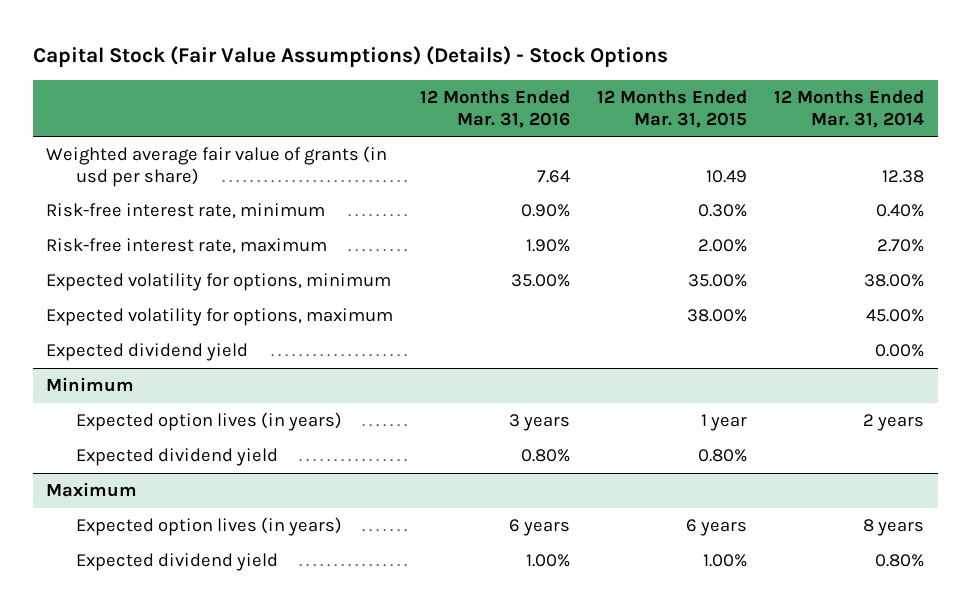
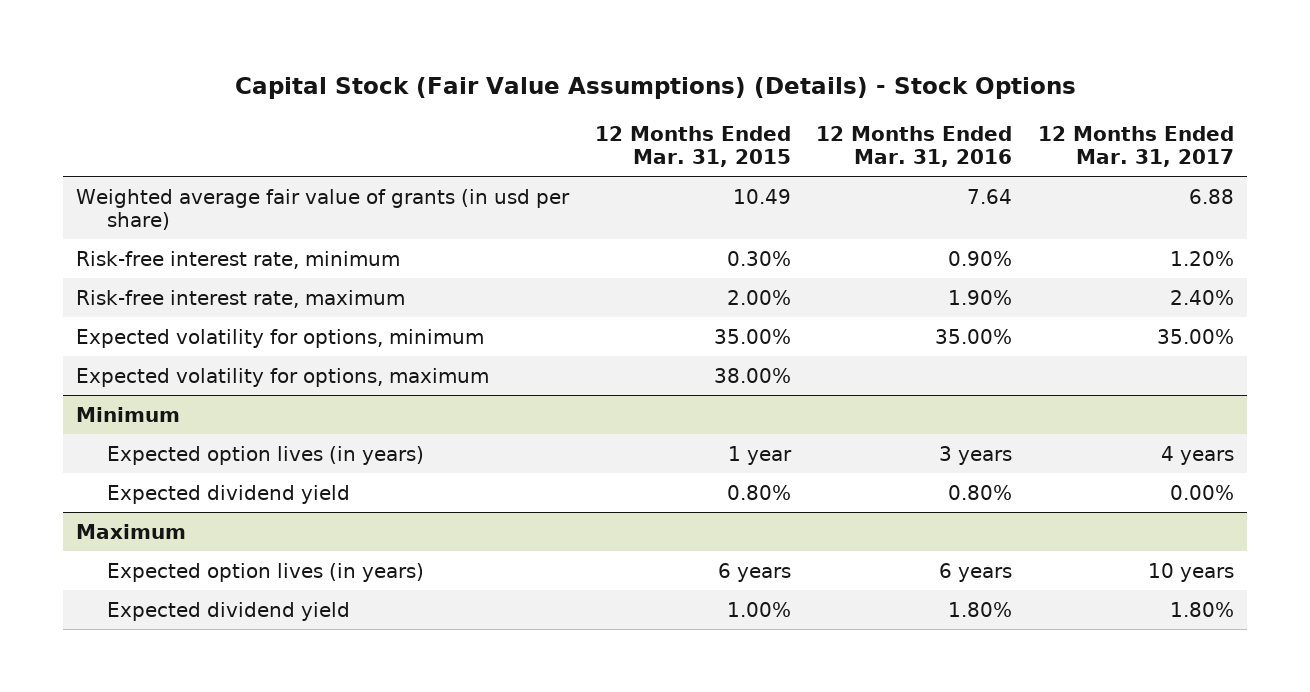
[774,90,925,128] 12 Months Ended Mar. 31, 2014 -> none
none -> [1038,125,1235,168] 12 Months Ended Mar. 31, 2017
[46,343,249,362] Expected dividend yield -> none
[526,554,571,568] 1.00% -> [948,601,1013,617] 1.80%

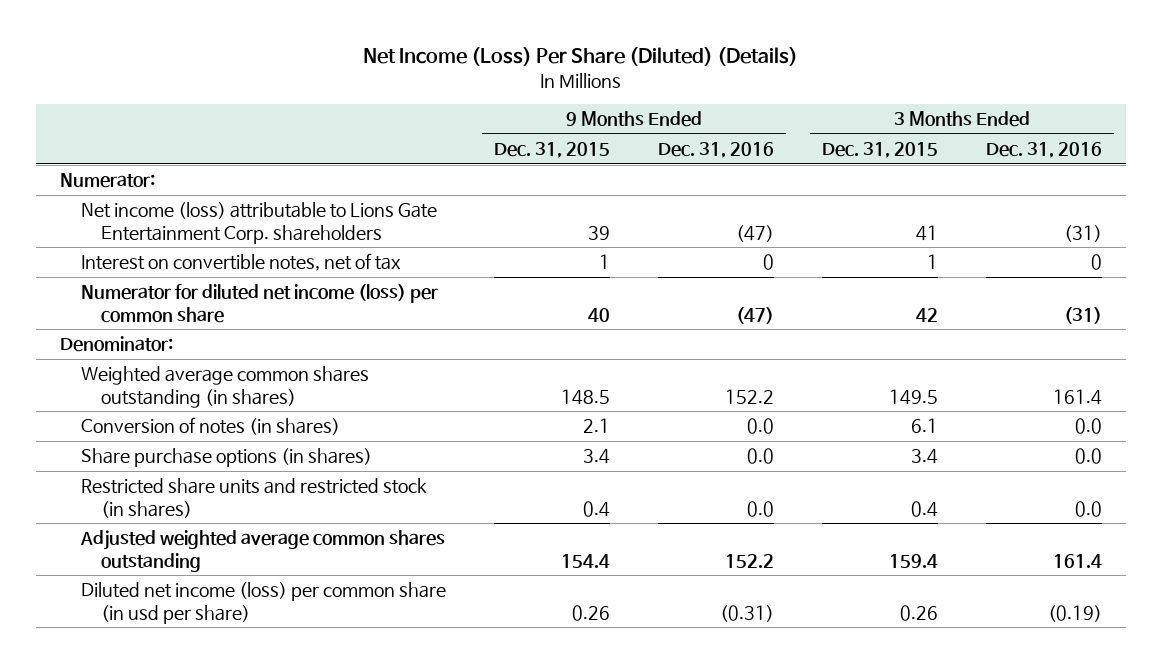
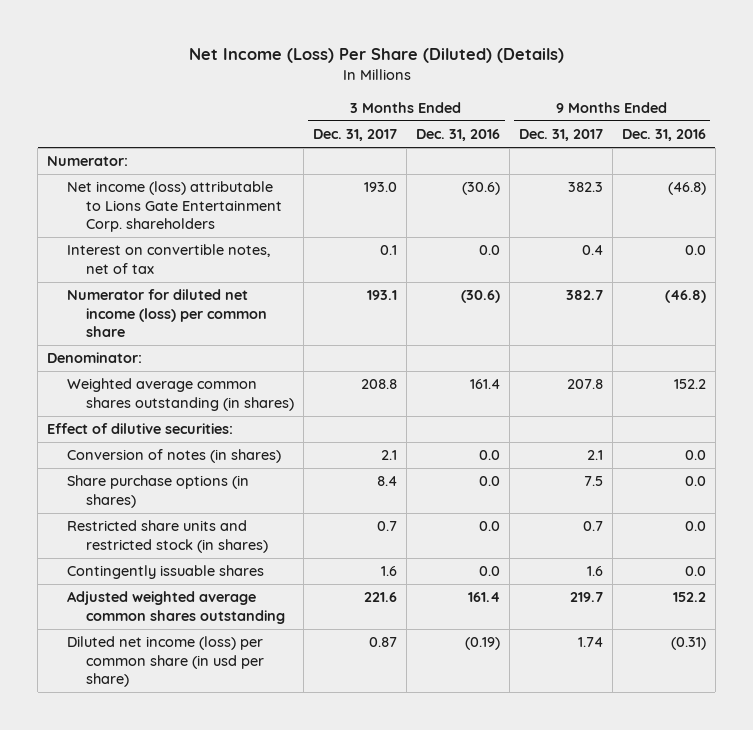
[493,141,610,158] Dec. 31, 2015 -> none
[821,141,938,158] Dec. 31, 2015 -> none
none -> [312,129,397,142] Dec. 31, 2017
none -> [518,129,603,142] Dec. 31, 2017
[735,224,774,242] (47) -> [667,182,706,196] (46.8)
[1063,224,1102,242] (31) -> [461,182,500,196] (30.6)
[762,254,774,271] 0 -> [684,245,706,256] 0.0
[1090,254,1102,271] 0 -> [478,245,500,256] 0.0
[735,306,774,324] (47) -> [664,290,706,304] (46.8)
[1063,306,1102,324] (31) -> [460,290,500,304] (30.6)
none -> [47,423,234,435] Effect of dilutive securities:
none -> [66,565,264,580] Contingently issuable shares

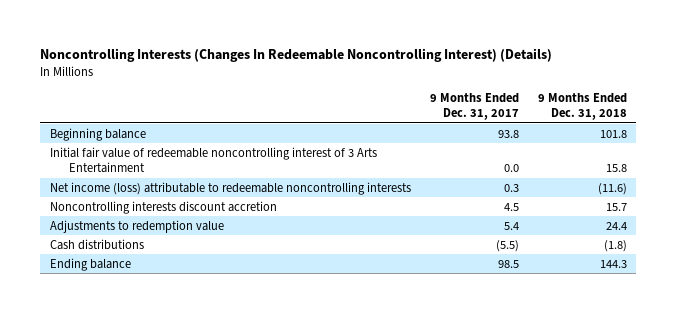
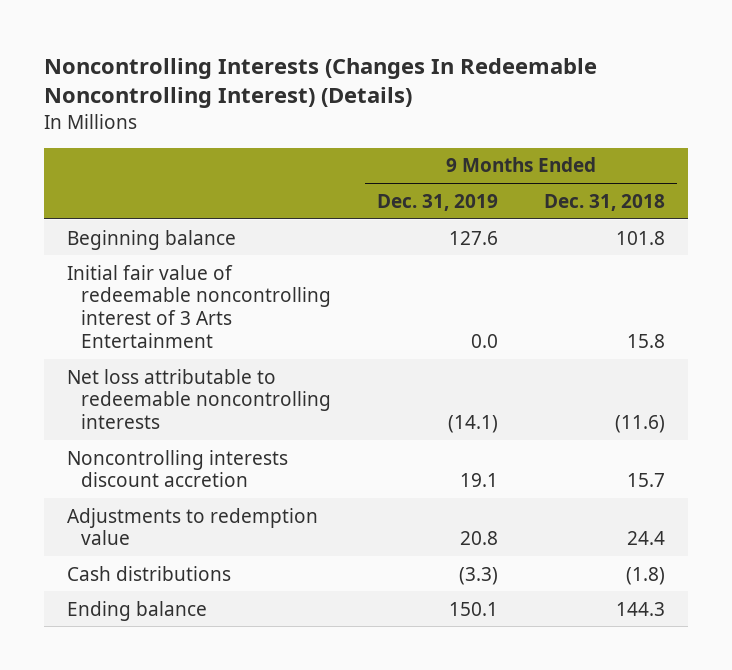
[429,92,519,120] 9 Months Ended Dec. 31, 2017 -> none
none -> [376,193,498,211] Dec. 31, 2019
[49,181,411,195] Net income (loss) attributable to redeemable noncontrolling interests -> [67,368,331,430] Net loss attributable to redeemable noncontrolling interests

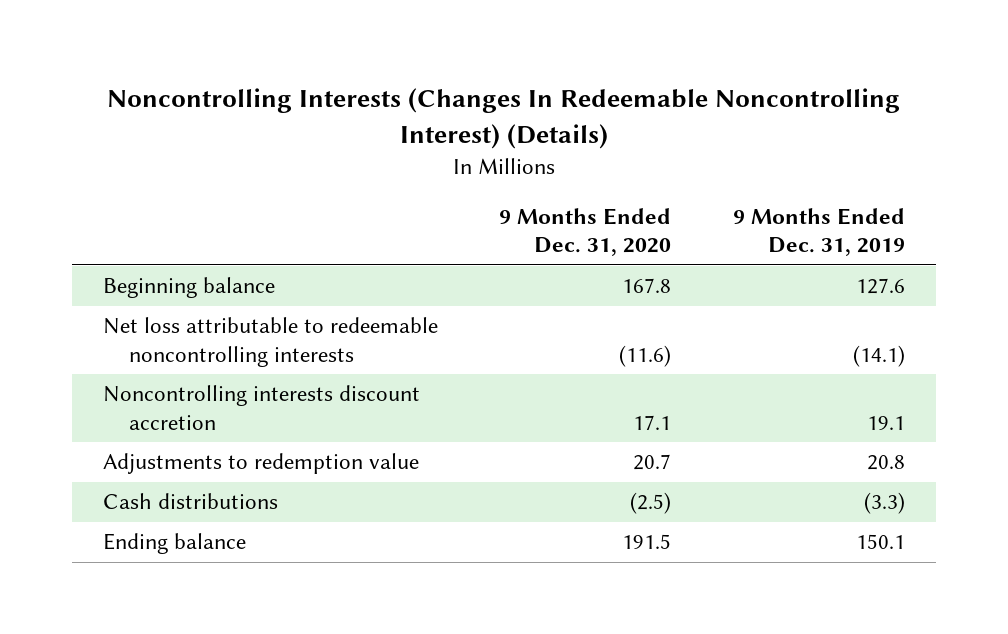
[544,193,666,211] Dec. 31, 2018 -> none
none -> [499,207,672,257] 9 Months Ended Dec. 31, 2020
[67,264,331,348] Initial fair value of redeemable noncontrolling interest of 3 Arts Entertainment -> none

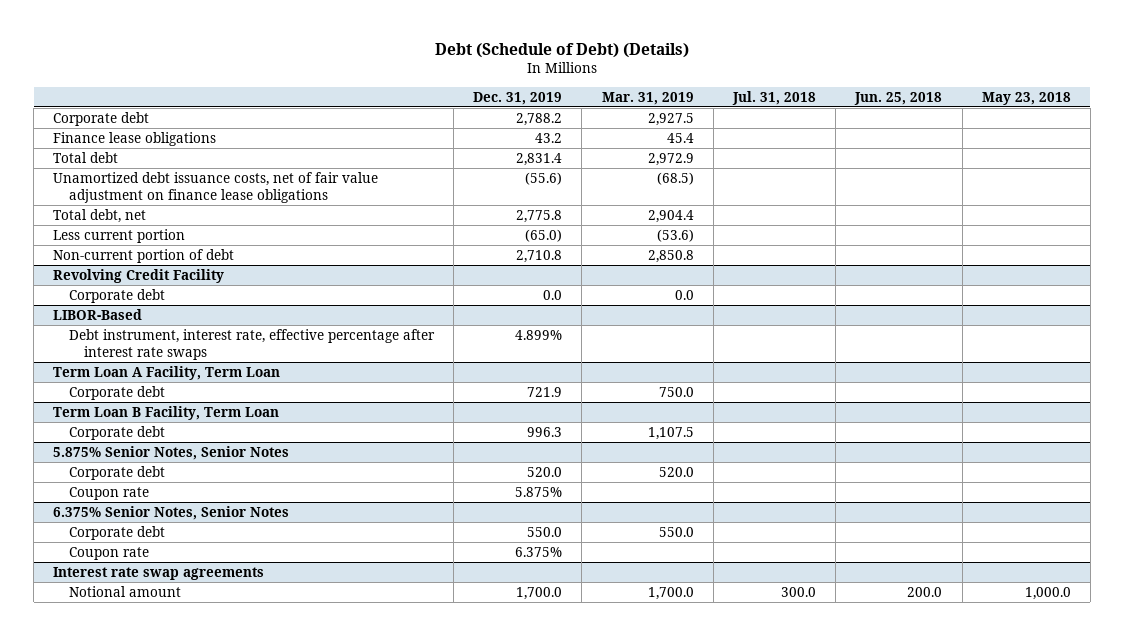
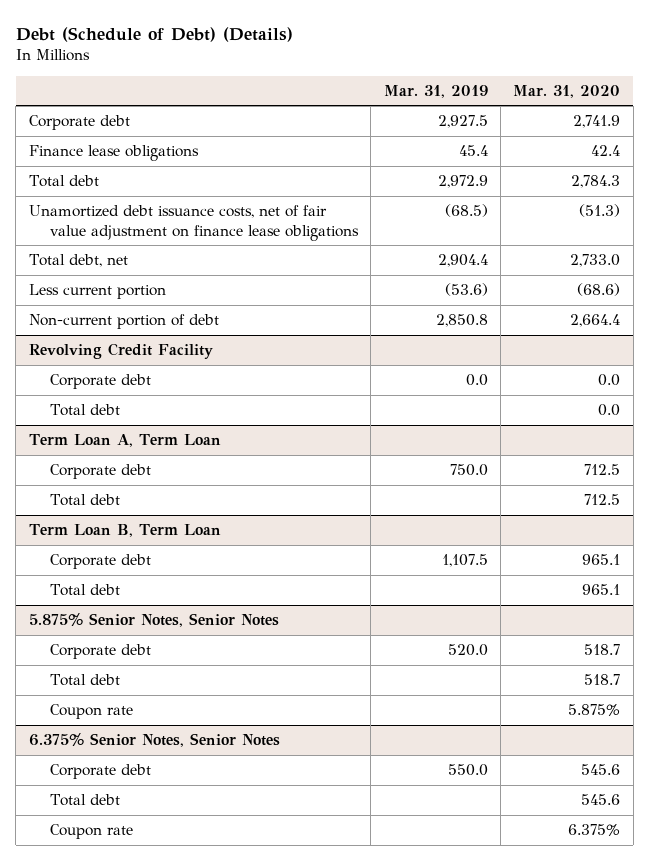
[473,91,563,105] Dec. 31, 2019 -> none
[731,90,816,105] Jul. 31, 2018 -> none
[854,91,943,105] Jun. 25, 2018 -> none
[981,91,1071,105] May 23, 2018 -> none
none -> [513,84,621,98] Mar. 31, 2020
[53,309,143,321] LIBOR-Based -> none
[68,329,435,360] Debt instrument, interest rate, effective percentage after interest rate swaps -> none
none -> [49,404,120,417] Total debt
[53,366,281,381] Term Loan A Facility, Term Loan -> [28,434,221,448] Term Loan A, Term Loan
none -> [49,494,120,507] Total debt
[53,406,280,421] Term Loan B Facility, Term Loan -> [28,524,221,538] Term Loan B, Term Loan
none -> [49,584,120,597] Total debt
none -> [49,674,120,687] Total debt
none -> [49,794,120,807] Total debt
[53,567,265,581] Interest rate swap agreements -> none
[68,586,181,598] Notional amount -> none

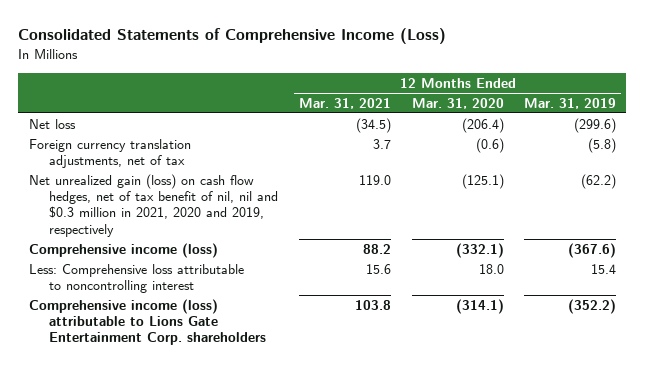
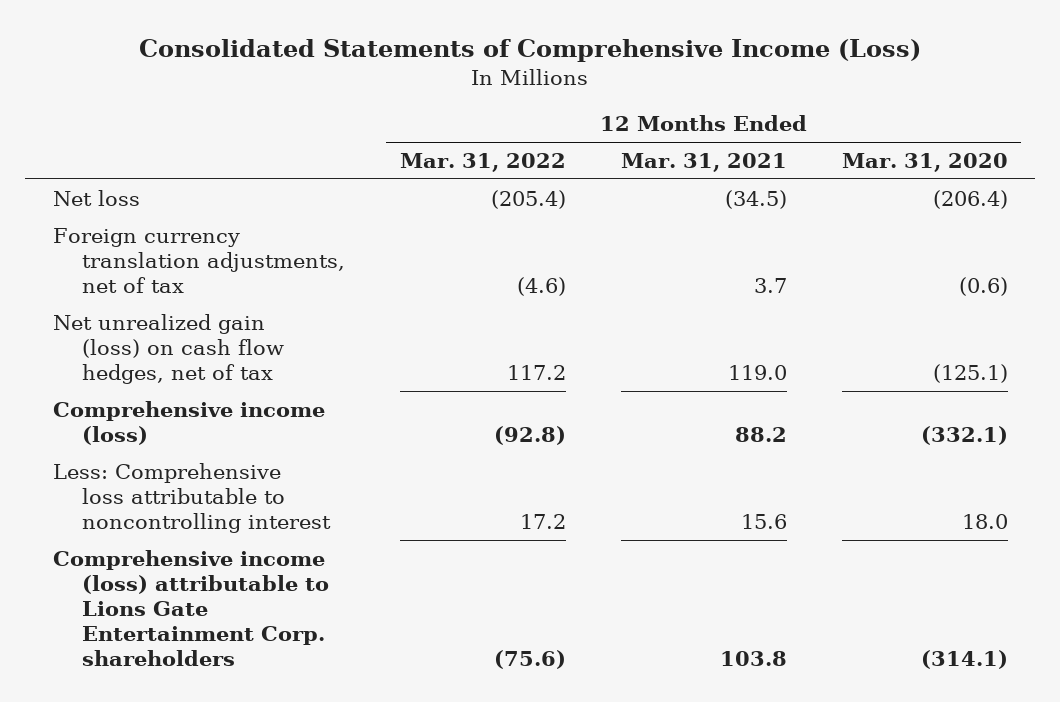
[524,97,617,109] Mar. 31, 2019 -> none
none -> [399,152,566,172] Mar. 31, 2022
[28,173,279,237] Net unrealized gain (loss) on cash flow hedges, net of tax benefit of nil, nil and $0.3 million in 2021, 2020 and 2019, respectively -> [52,313,284,384] Net unrealized gain (loss) on cash flow hedges, net of tax

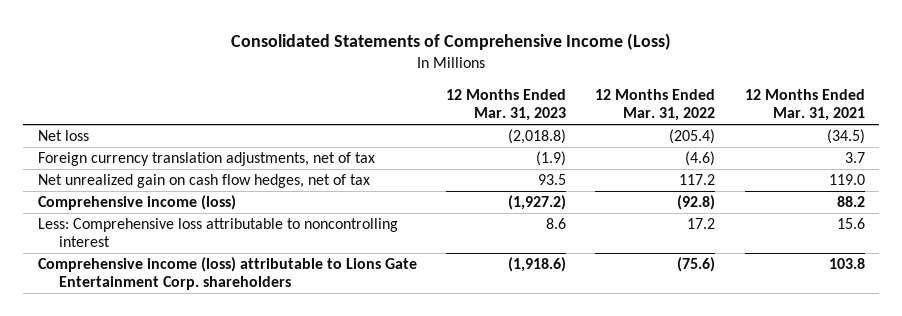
[841,152,1008,172] Mar. 31, 2020 -> none
none -> [445,88,566,122] 12 Months Ended Mar. 31, 2023
[52,313,284,384] Net unrealized gain (loss) on cash flow hedges, net of tax -> [37,174,370,189] Net unrealized gain on cash flow hedges, net of tax

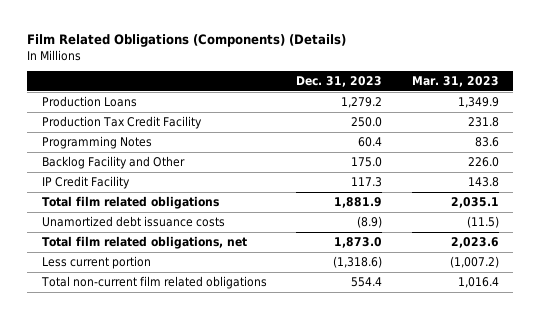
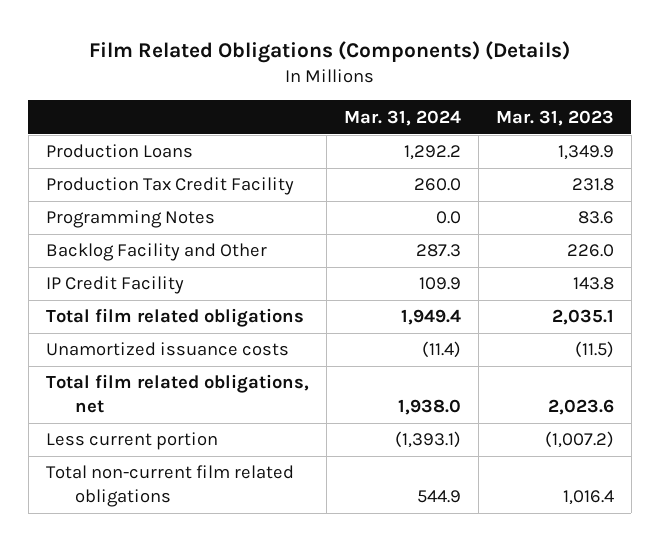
[296,76,383,88] Dec. 31, 2023 -> none
none -> [343,109,461,126] Mar. 31, 2024
[41,216,225,228] Unamortized debt issuance costs -> [45,342,289,357] Unamortized issuance costs

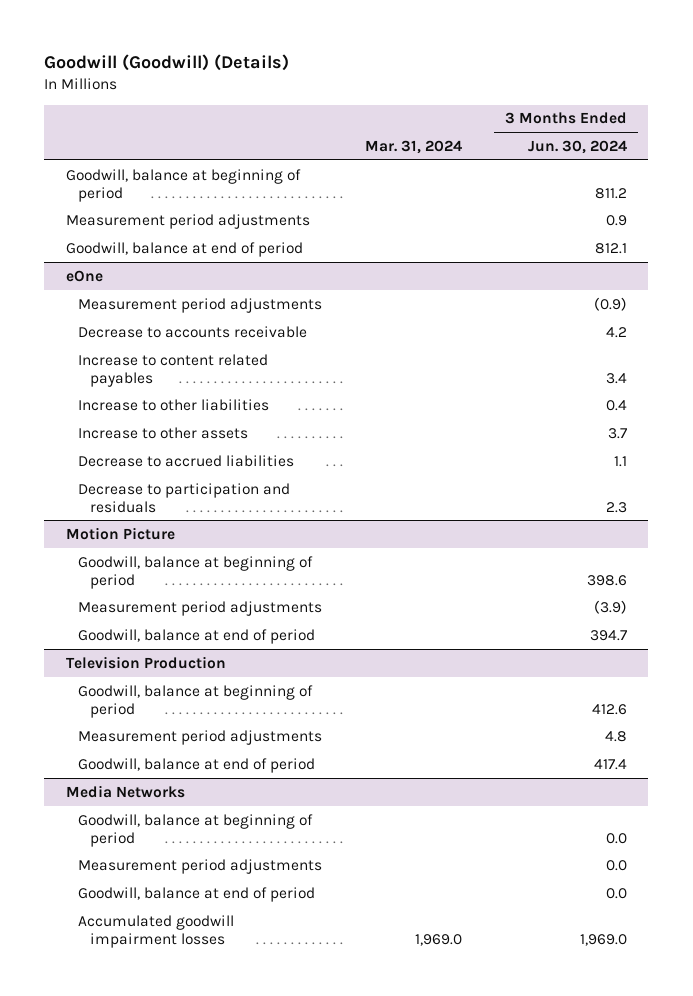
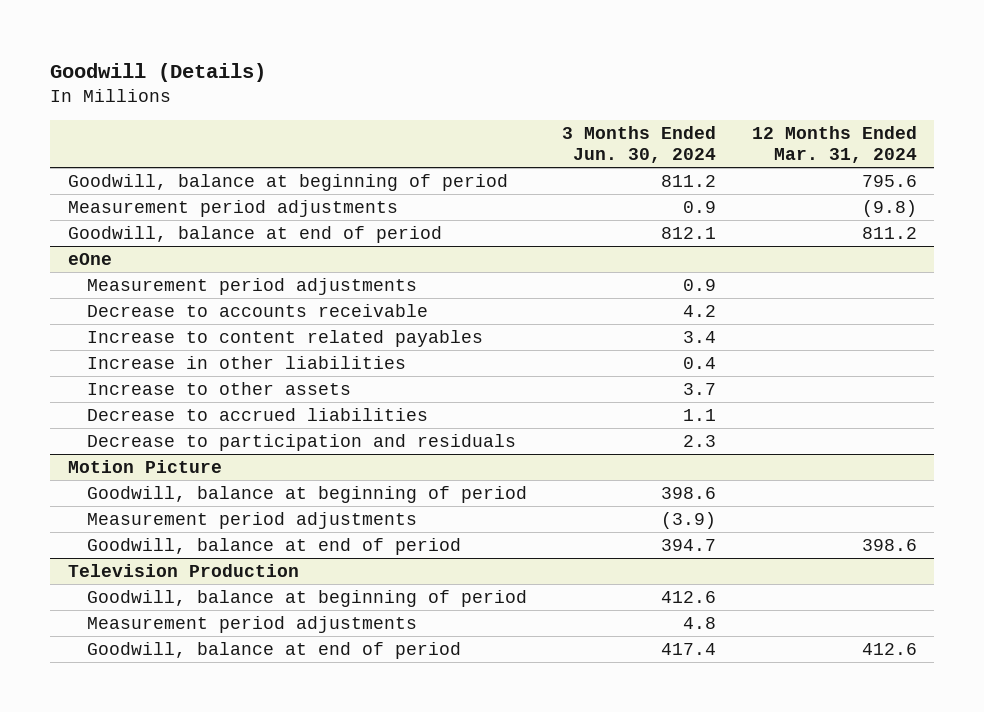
[44,54,290,72] Goodwill (Goodwill) (Details) -> [50,62,267,82] Goodwill (Details)
[364,139,462,154] Mar. 31, 2024 -> none
none -> [751,125,917,163] 12 Months Ended Mar. 31, 2024
[593,296,627,311] (0.9) -> [683,279,717,292] 0.9
[77,398,269,411] Increase to other liabilities -> [87,356,407,370] Increase in other liabilities
[65,784,185,798] Media Networks -> none
[77,813,313,847] Goodwill, balance at beginning of period -> none
[77,858,322,874] Measurement period adjustments -> none
[77,886,315,902] Goodwill, balance at end of period -> none
[77,914,234,948] Accumulated goodwill impairment losses -> none

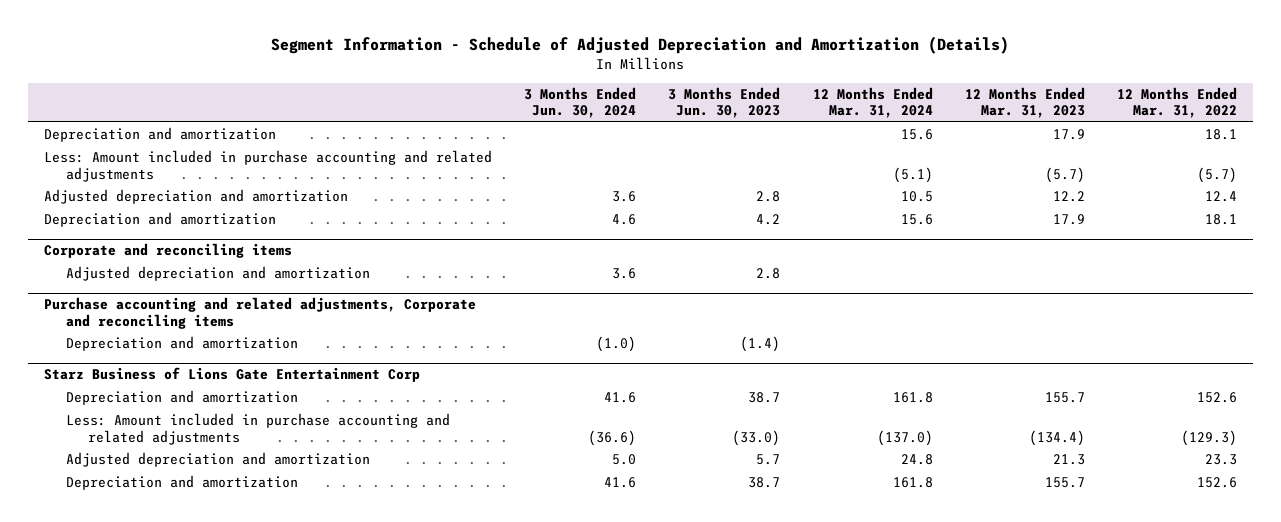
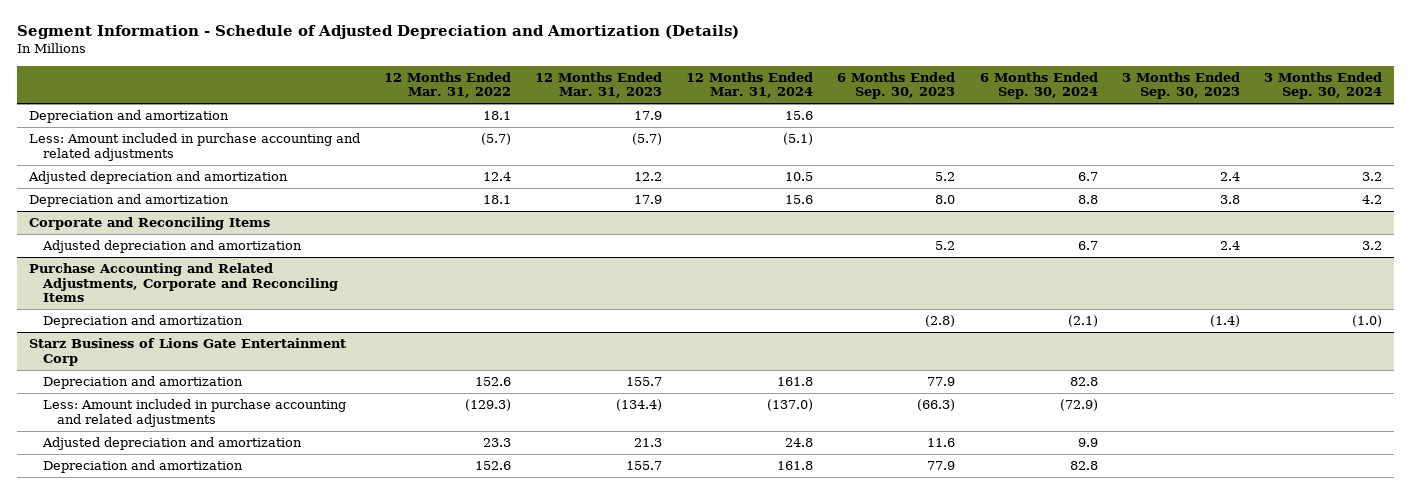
[524,86,637,119] 3 Months Ended Jun. 30, 2024 -> none
[668,86,781,119] 3 Months Ended Jun. 30, 2023 -> none
none -> [837,71,956,100] 6 Months Ended Sep. 30, 2023
none -> [979,71,1098,100] 6 Months Ended Sep. 30, 2024
none -> [1121,71,1240,100] 3 Months Ended Sep. 30, 2023
none -> [1263,71,1382,100] 3 Months Ended Sep. 30, 2024
[43,243,292,259] Corporate and reconciling items -> [29,217,271,231] Corporate and Reconciling Items
[43,297,476,329] Purchase accounting and related adjustments, Corporate and reconciling items -> [29,263,338,302] Purchase Accounting and Related Adjustments, Corporate and Reconciling Items

